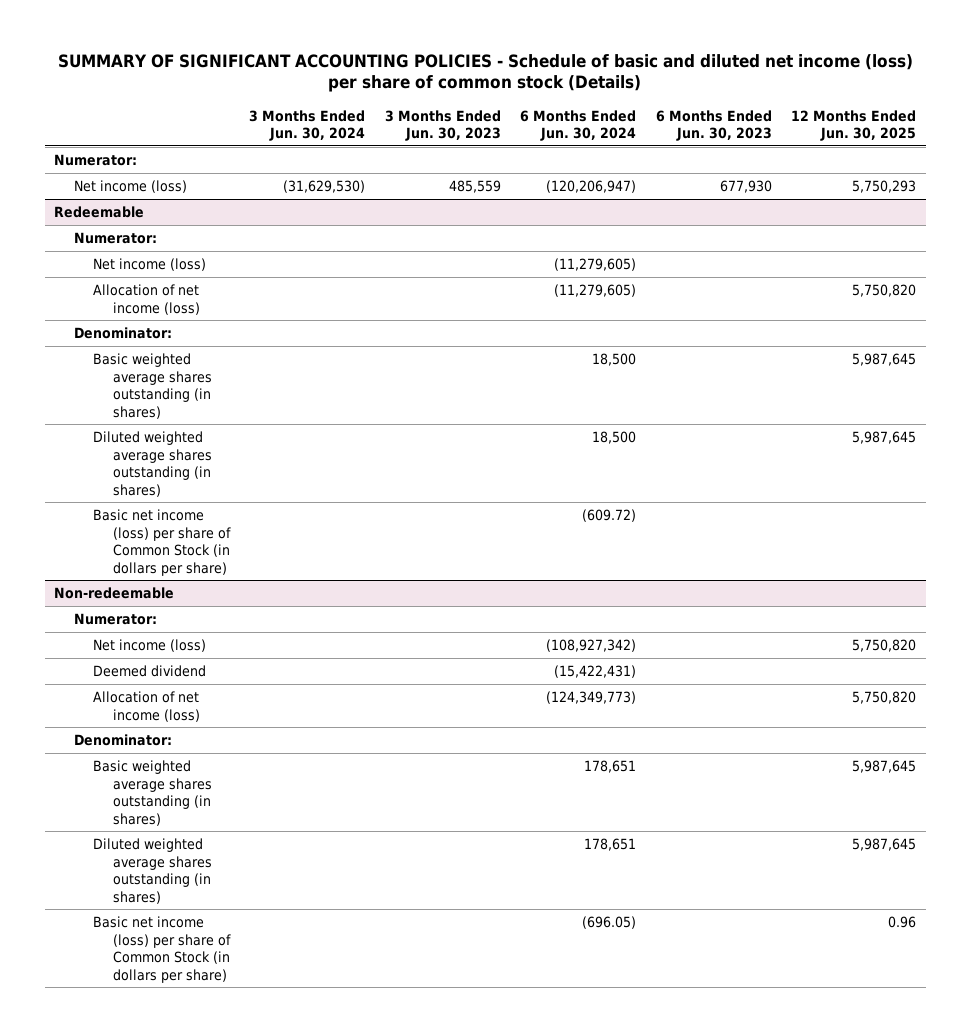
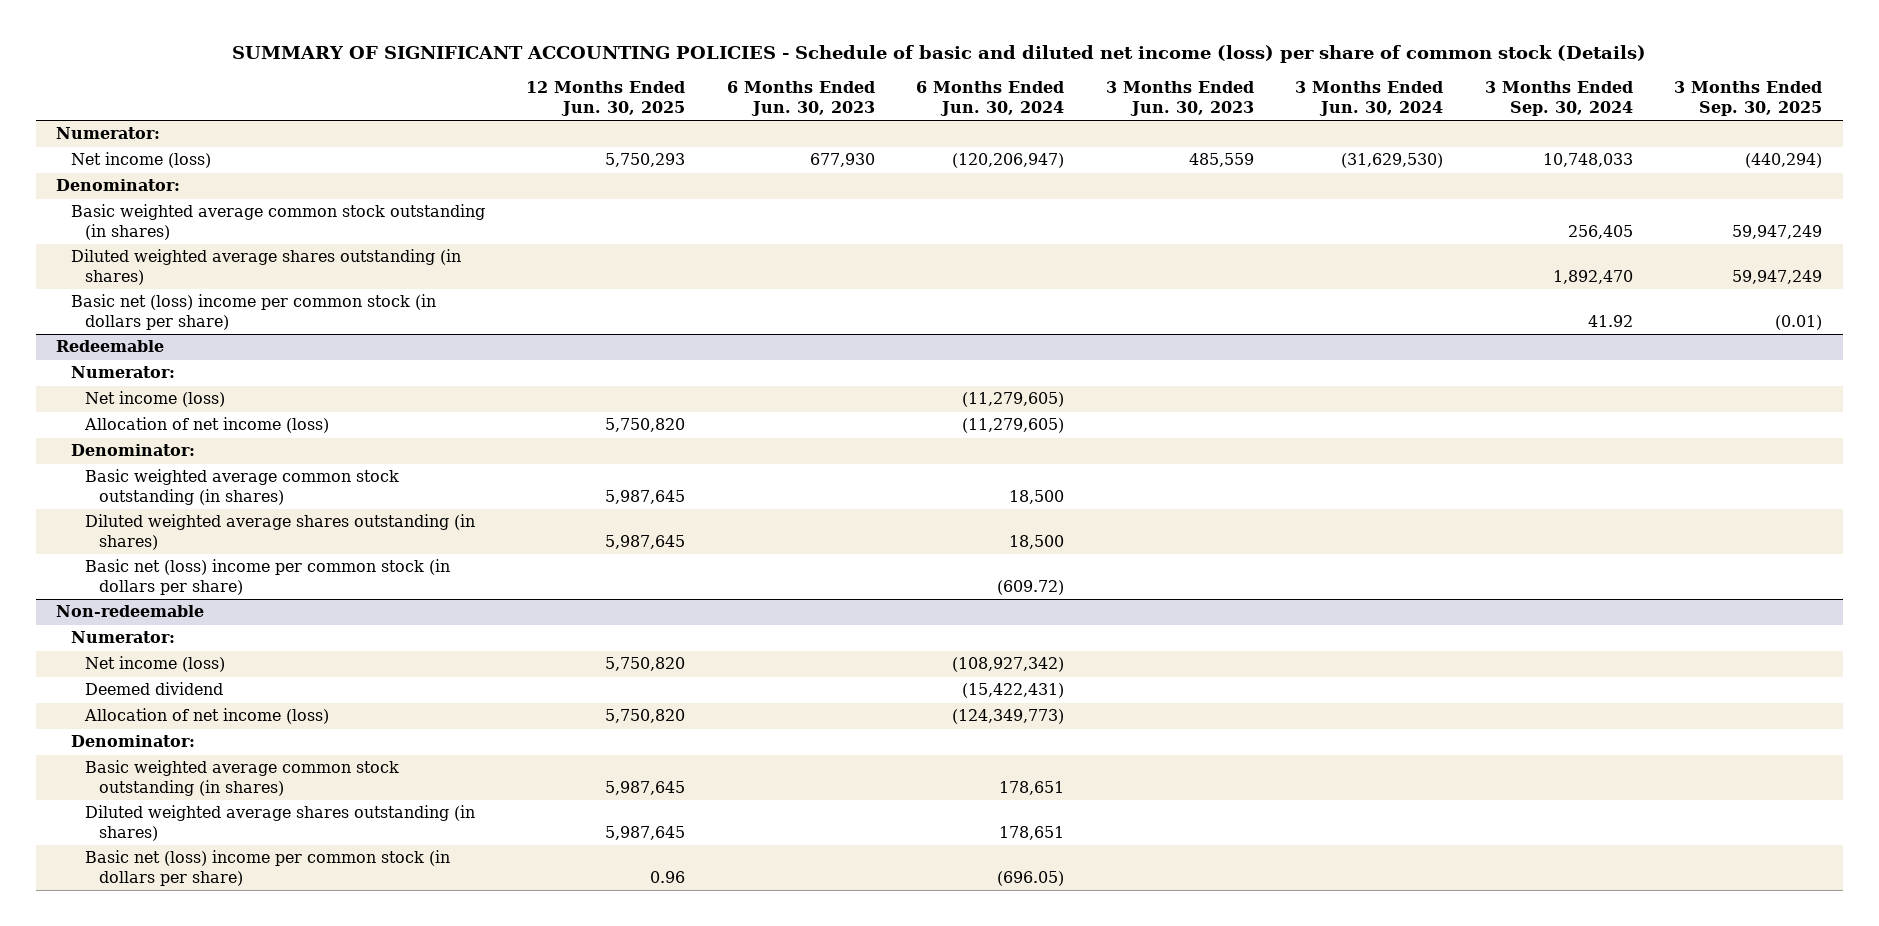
none -> [1484,81,1633,116] 3 Months Ended Sep. 30, 2024
none -> [1674,81,1823,116] 3 Months Ended Sep. 30, 2025
none -> [56,179,181,192] Denominator:
none -> [70,204,485,241] Basic weighted average common stock outstanding (in shares)
none -> [70,249,461,286] Diluted weighted average shares outstanding (in shares)
none -> [70,294,436,331] Basic net (loss) income per common stock (in dollars per share)
[93,352,212,419] Basic weighted average shares outstanding (in shares) -> [84,469,399,506] Basic weighted average common stock outstanding (in shares)
[93,508,231,576] Basic net income (loss) per share of Common Stock (in dollars per share) -> [84,559,450,596] Basic net (loss) income per common stock (in dollars per share)
[93,759,212,826] Basic weighted average shares outstanding (in shares) -> [84,760,399,797] Basic weighted average common stock outstanding (in shares)
[93,915,231,983] Basic net income (loss) per share of Common Stock (in dollars per share) -> [84,850,450,887] Basic net (loss) income per common stock (in dollars per share)

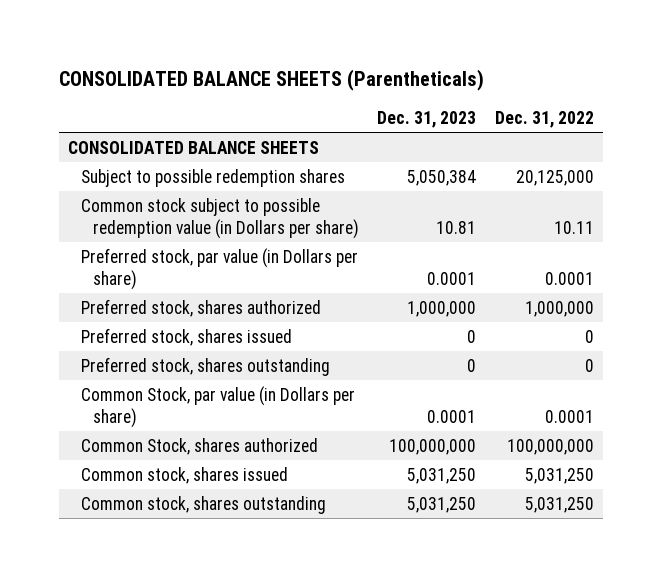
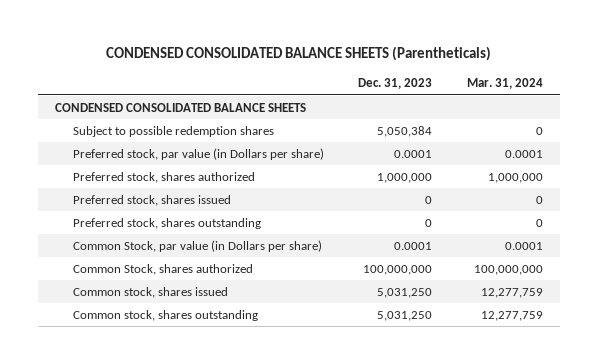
[58,68,484,91] CONSOLIDATED BALANCE SHEETS (Parentheticals) -> [105,46,491,62] CONDENSED CONSOLIDATED BALANCE SHEETS (Parentheticals)
[494,111,594,129] Dec. 31, 2022 -> none
none -> [466,78,543,90] Mar. 31, 2024
[67,140,319,154] CONSOLIDATED BALANCE SHEETS -> [55,102,307,112] CONDENSED CONSOLIDATED BALANCE SHEETS
[80,197,360,240] Common stock subject to possible redemption value (in Dollars per share) -> none

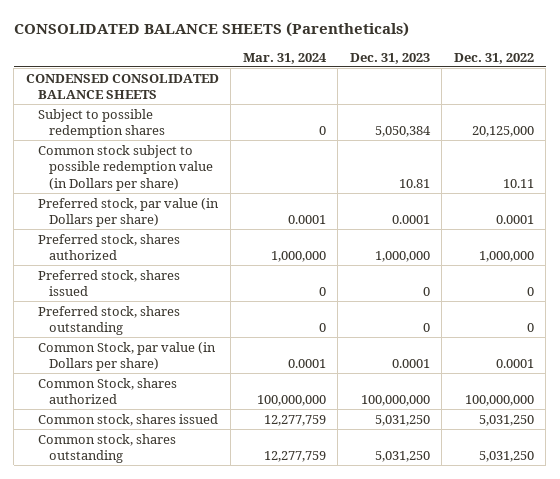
[105,46,491,62] CONDENSED CONSOLIDATED BALANCE SHEETS (Parentheticals) -> [13,21,409,37] CONSOLIDATED BALANCE SHEETS (Parentheticals)
none -> [453,52,534,64] Dec. 31, 2022
none -> [37,144,214,191] Common stock subject to possible redemption value (in Dollars per share)

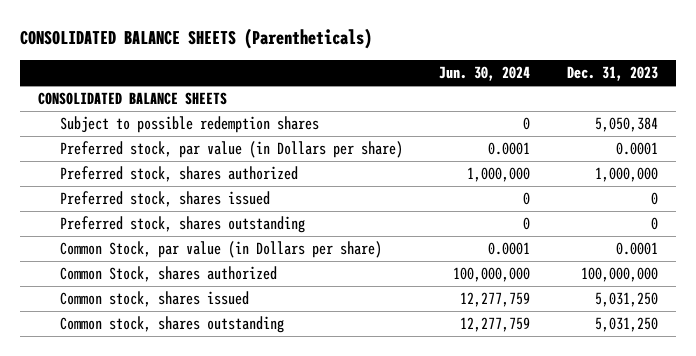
[242,52,327,64] Mar. 31, 2024 -> none
[453,52,534,64] Dec. 31, 2022 -> none
none -> [439,66,531,82] Jun. 30, 2024
[25,73,219,100] CONDENSED CONSOLIDATED BALANCE SHEETS -> [37,92,227,106] CONSOLIDATED BALANCE SHEETS
[37,144,214,191] Common stock subject to possible redemption value (in Dollars per share) -> none

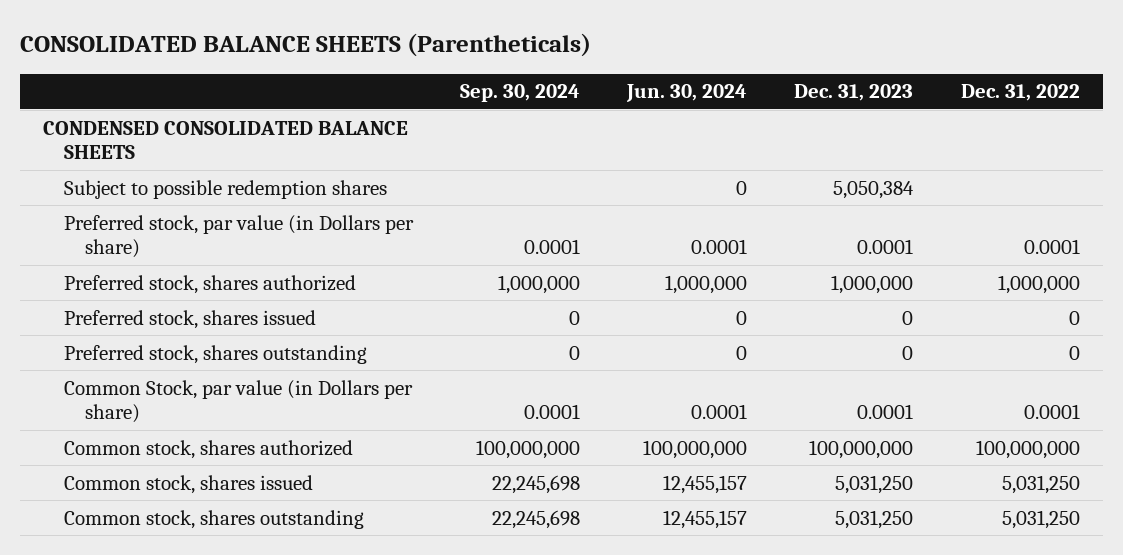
none -> [460,84,581,103] Sep. 30, 2024
none -> [960,84,1080,102] Dec. 31, 2022
[37,92,227,106] CONSOLIDATED BALANCE SHEETS -> [43,120,409,160] CONDENSED CONSOLIDATED BALANCE SHEETS
[60,266,278,283] Common Stock, shares authorized -> [64,439,354,459] Common stock, shares authorized
[460,292,531,308] 12,277,759 -> [663,474,748,494] 12,455,157
[460,317,531,333] 12,277,759 -> [663,509,748,529] 12,455,157

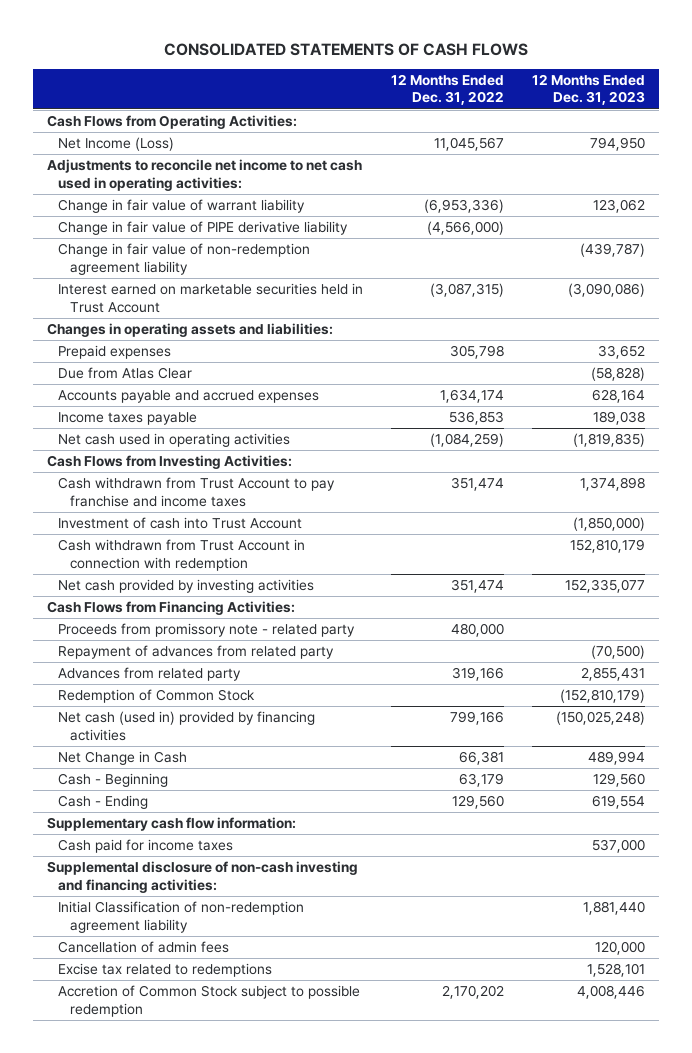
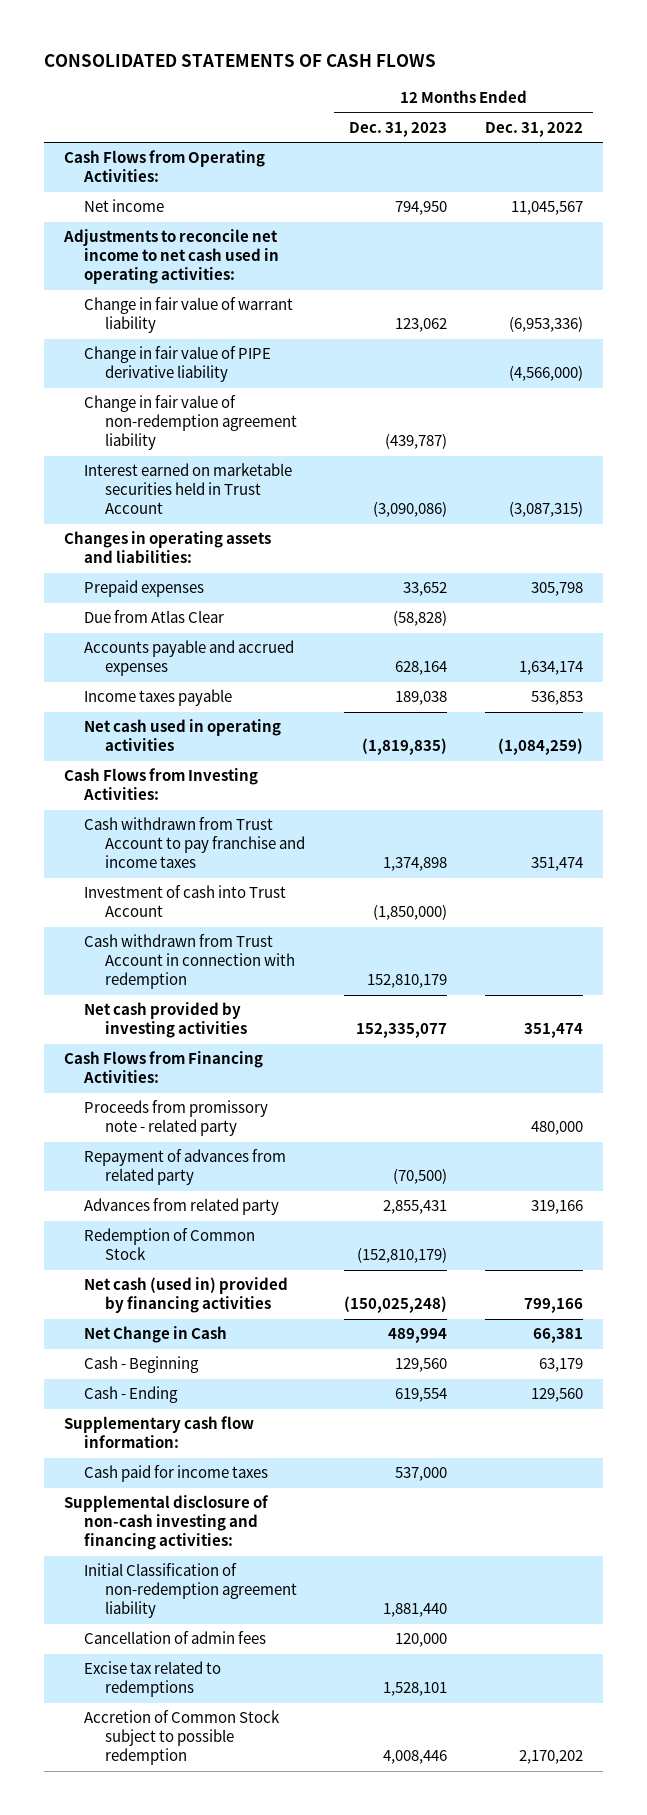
[58,137,175,152] Net Income (Loss) -> [84,199,165,213] Net income

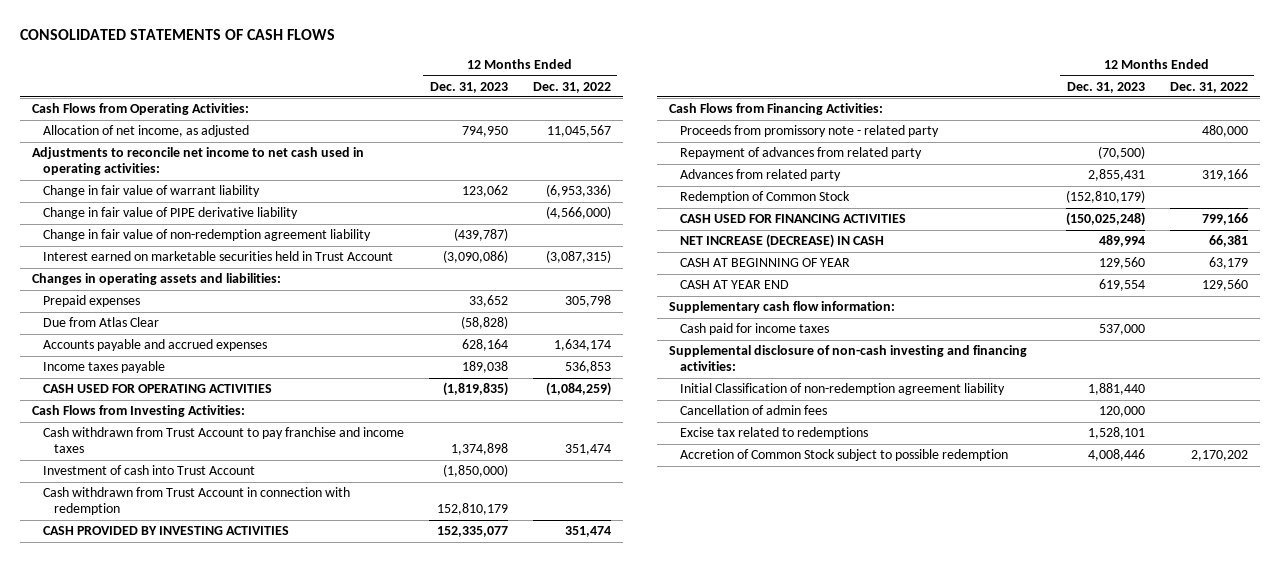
[84,199,165,213] Net income -> [43,125,250,138] Allocation of net income, as adjusted
[84,719,282,752] Net cash used in operating activities -> [43,384,273,394] CASH USED FOR OPERATING ACTIVITIES
[84,1002,248,1039] Net cash provided by investing activities -> [43,526,290,536] CASH PROVIDED BY INVESTING ACTIVITIES
[84,1277,289,1314] Net cash (used in) provided by financing activities -> [680,214,907,224] CASH USED FOR FINANCING ACTIVITIES
[84,1326,228,1344] Net Change in Cash -> [680,234,885,249] NET INCREASE (DECREASE) IN CASH
[84,1356,200,1374] Cash - Beginning -> [680,258,851,268] CASH AT BEGINNING OF YEAR
[84,1386,179,1404] Cash - Ending -> [680,280,790,290] CASH AT YEAR END

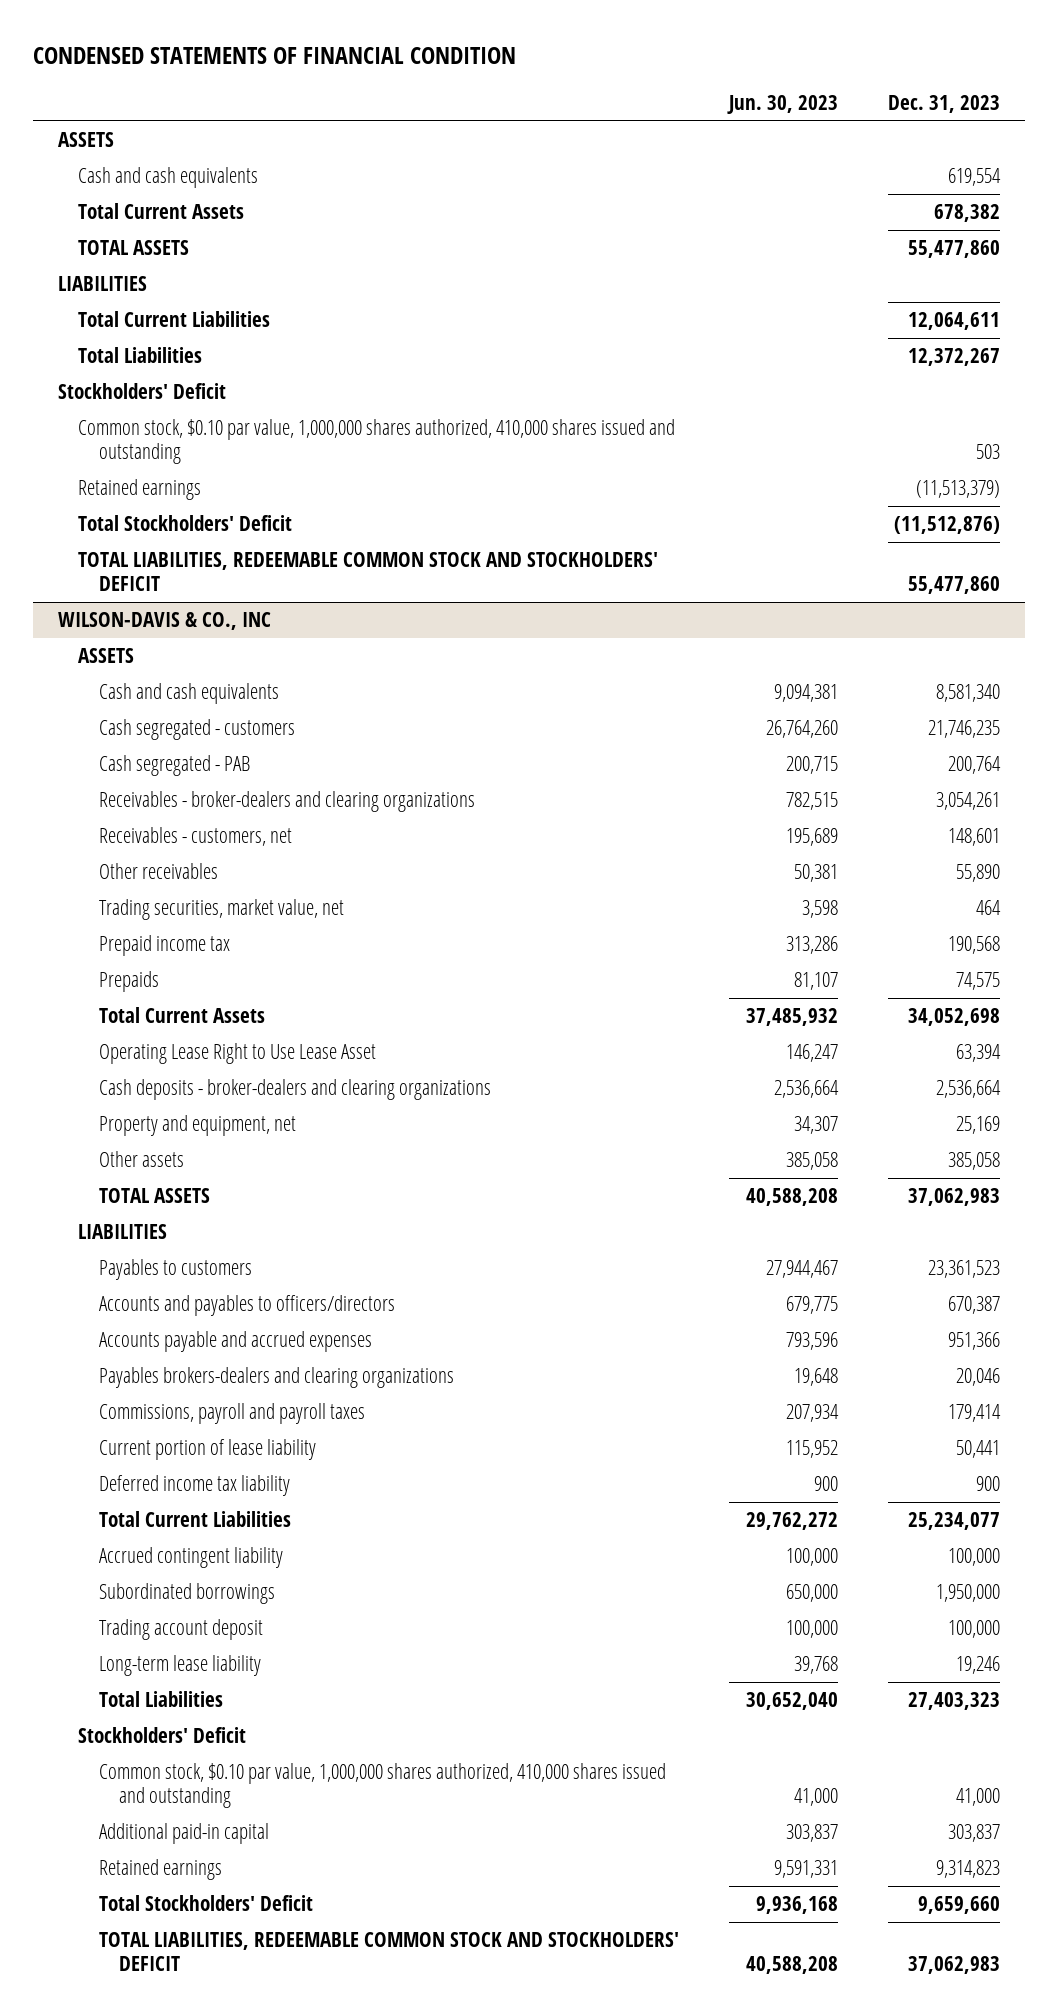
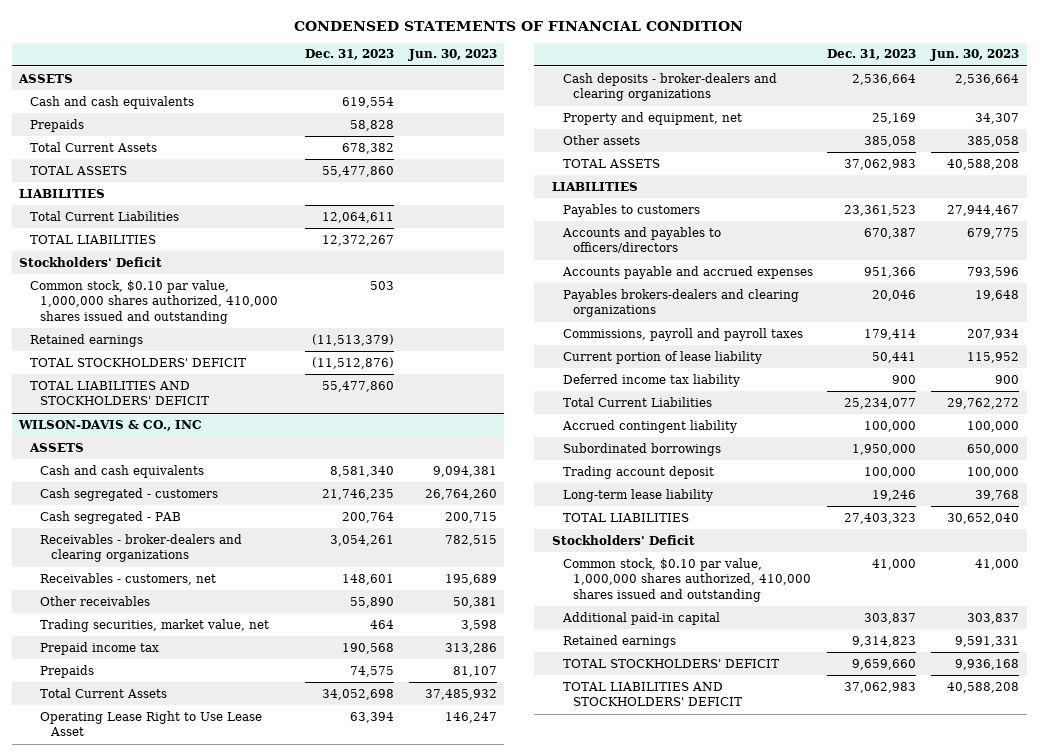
none -> [29,118,84,132] Prepaids
[78,347,203,364] Total Liabilities -> [29,234,156,244] TOTAL LIABILITIES
[78,515,293,532] Total Stockholders' Deficit -> [29,357,246,367] TOTAL STOCKHOLDERS' DEFICIT
[78,552,659,592] TOTAL LIABILITIES, REDEEMABLE COMMON STOCK AND STOCKHOLDERS' DEFICIT -> [29,380,210,406] TOTAL LIABILITIES AND STOCKHOLDERS' DEFICIT
[98,1691,223,1708] Total Liabilities -> [562,512,689,522] TOTAL LIABILITIES
[98,1895,313,1912] Total Stockholders' Deficit -> [562,658,779,668] TOTAL STOCKHOLDERS' DEFICIT
[98,1932,679,1972] TOTAL LIABILITIES, REDEEMABLE COMMON STOCK AND STOCKHOLDERS' DEFICIT -> [562,681,742,707] TOTAL LIABILITIES AND STOCKHOLDERS' DEFICIT

